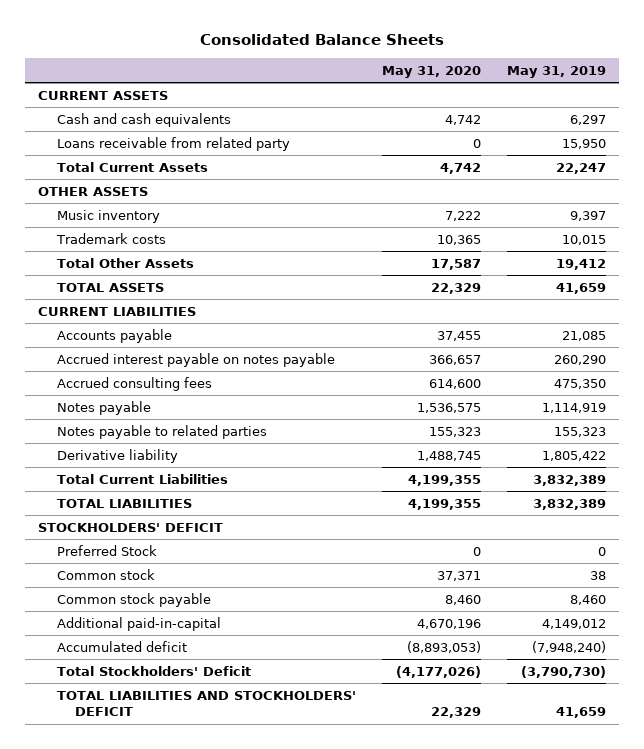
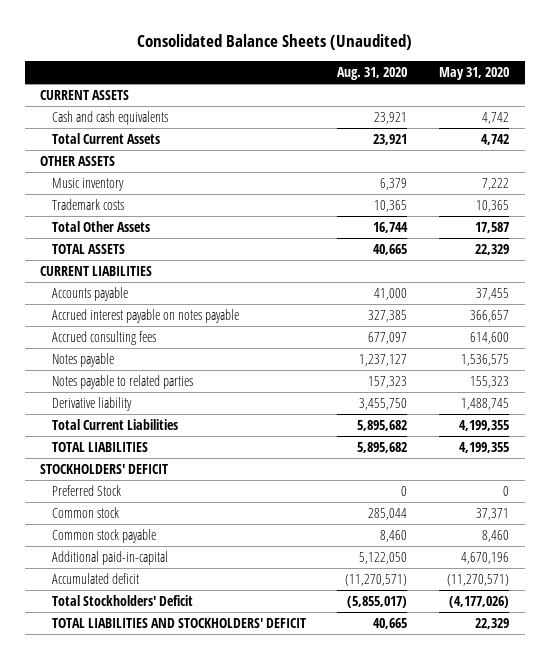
[200,34,445,46] Consolidated Balance Sheets -> [136,33,412,50] Consolidated Balance Sheets (Unaudited)
[507,65,607,78] May 31, 2019 -> none
none -> [337,67,408,81] Aug. 31, 2020
[56,136,290,151] Loans receivable from related party -> none
[406,640,481,653] (8,893,053) -> [447,574,510,587] (11,270,571)

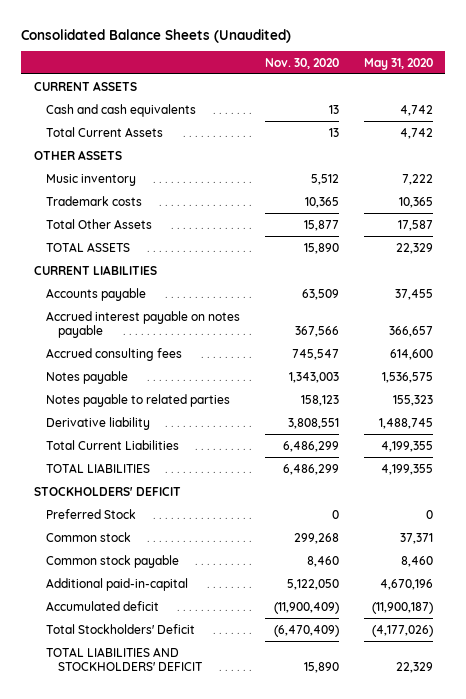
[337,67,408,81] Aug. 31, 2020 -> none
none -> [264,57,339,69] Nov. 30, 2020
[447,574,510,587] (11,270,571) -> [371,601,433,614] (11,900,187)

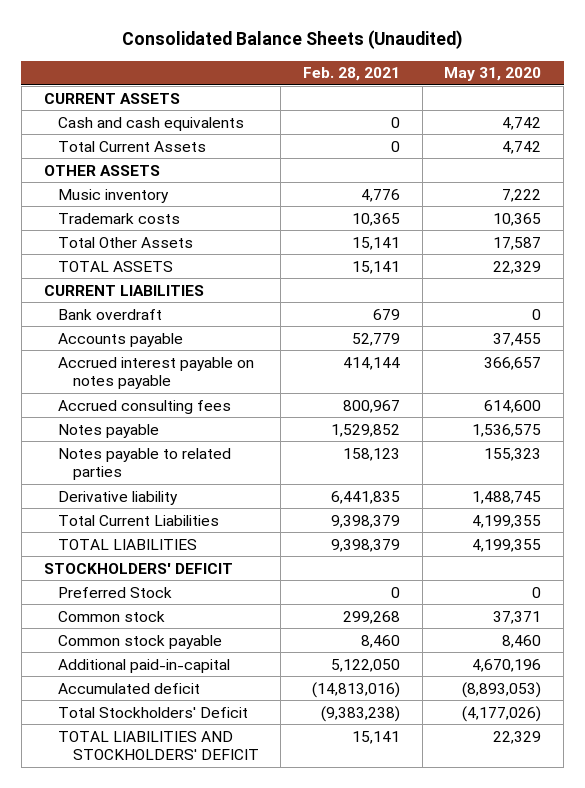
[264,57,339,69] Nov. 30, 2020 -> none
none -> [303,67,401,82] Feb. 28, 2021
none -> [58,308,163,320] Bank overdraft
[371,601,433,614] (11,900,187) -> [462,681,542,698] (8,893,053)

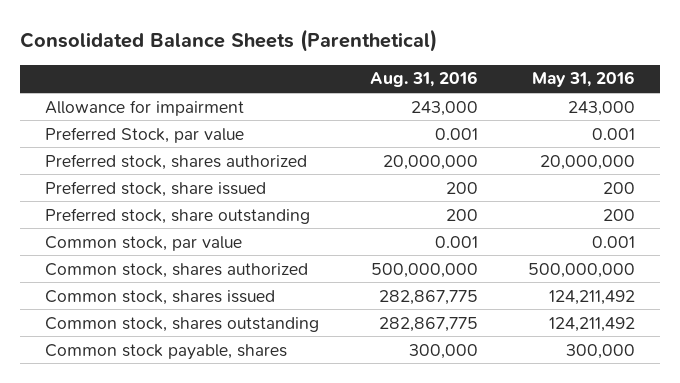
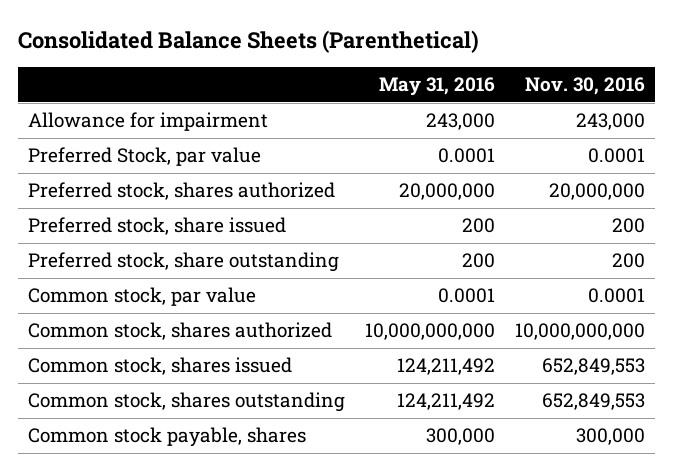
[369,71,478,88] Aug. 31, 2016 -> none
none -> [524,76,645,95] Nov. 30, 2016
[591,127,635,140] 0.001 -> [438,148,496,164] 0.0001
[591,235,635,248] 0.001 -> [438,288,496,304] 0.0001
[527,262,635,278] 500,000,000 -> [365,323,496,341] 10,000,000,000

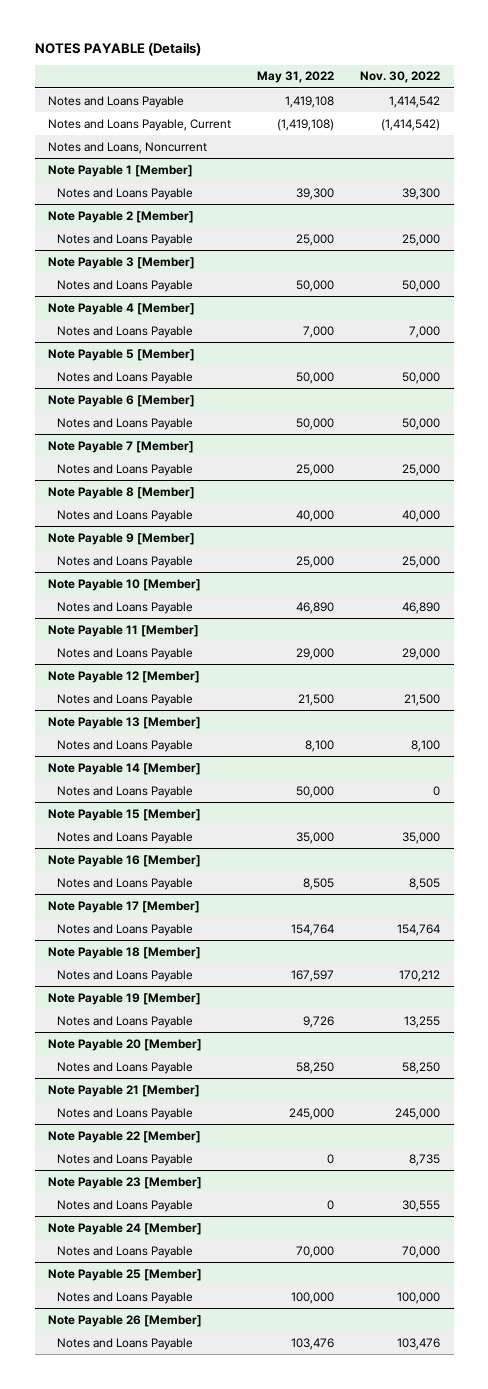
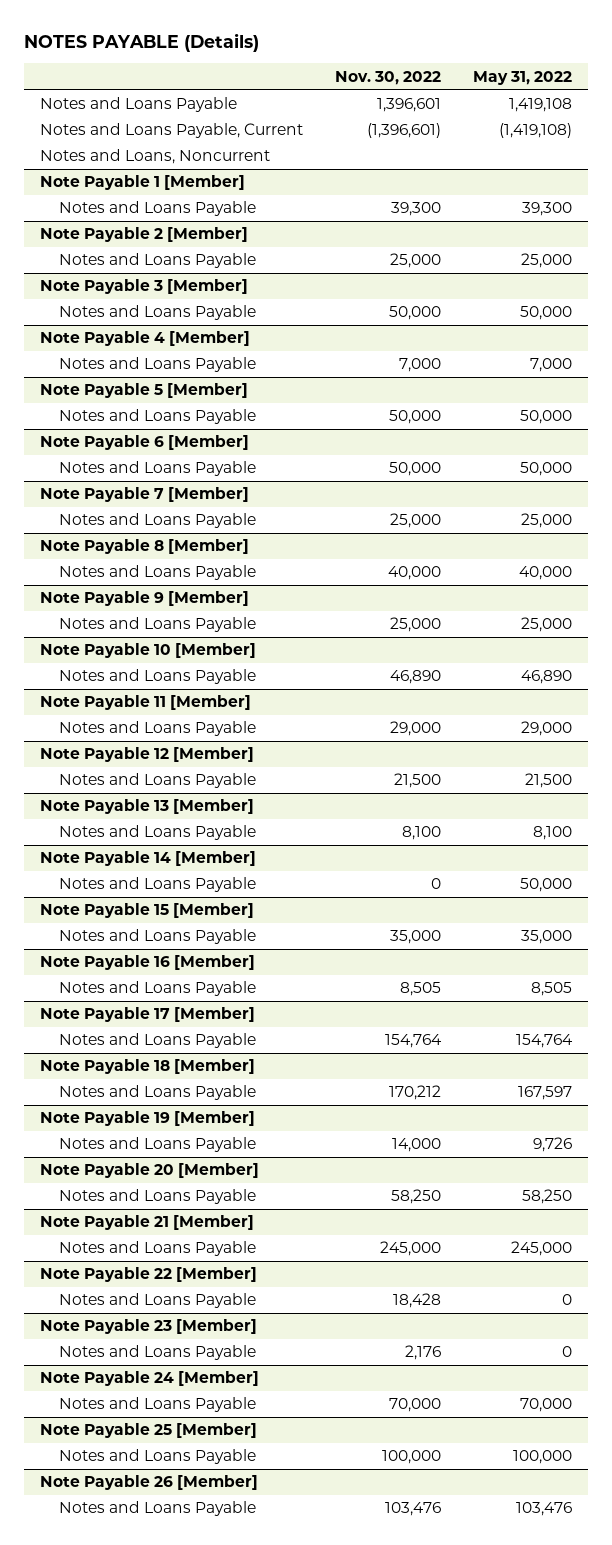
[389,95,441,108] 1,414,542 -> [377,98,442,113] 1,396,601
[381,118,441,131] (1,414,542) -> [367,123,442,139] (1,396,601)
[404,1015,441,1028] 13,255 -> [392,1138,442,1153] 14,000
[409,1153,441,1166] 8,735 -> [393,1293,442,1309] 18,428
[402,1199,441,1212] 30,555 -> [405,1345,442,1361] 2,176

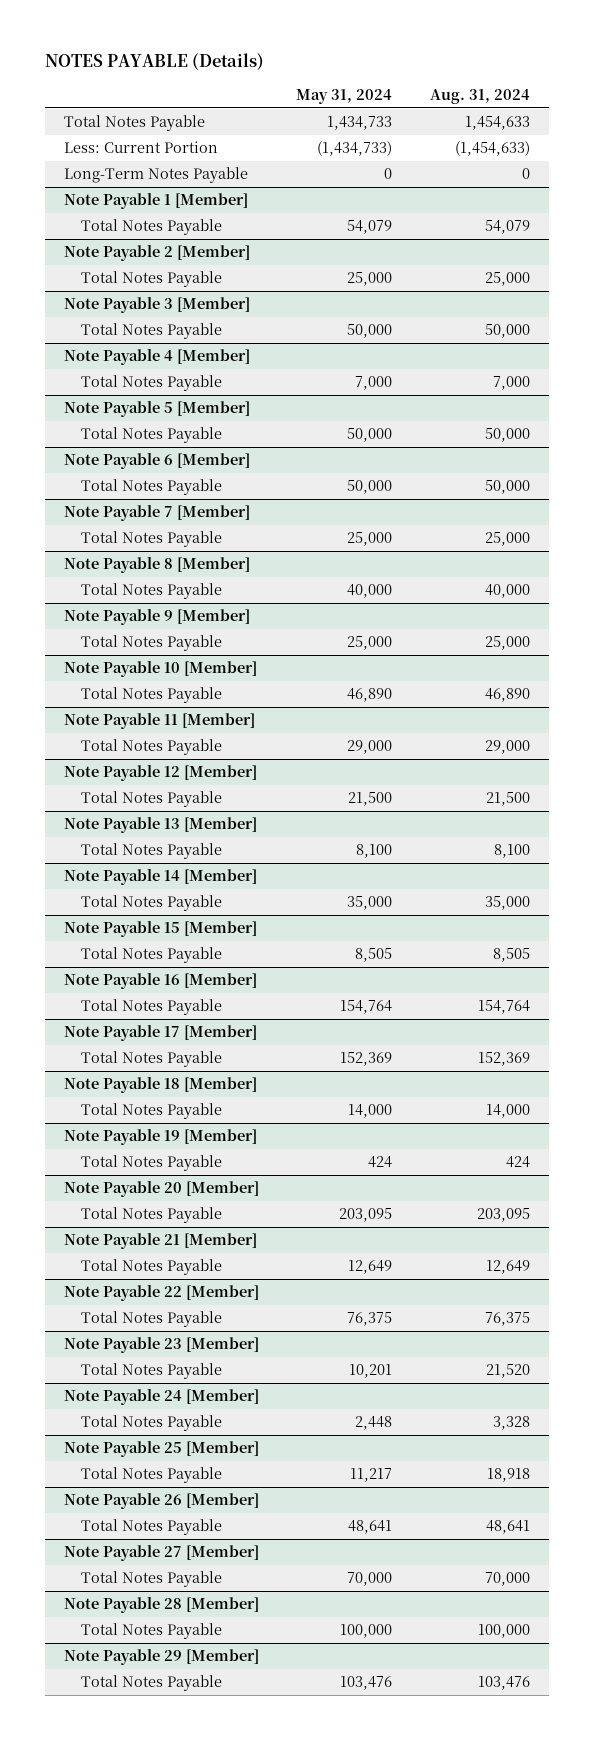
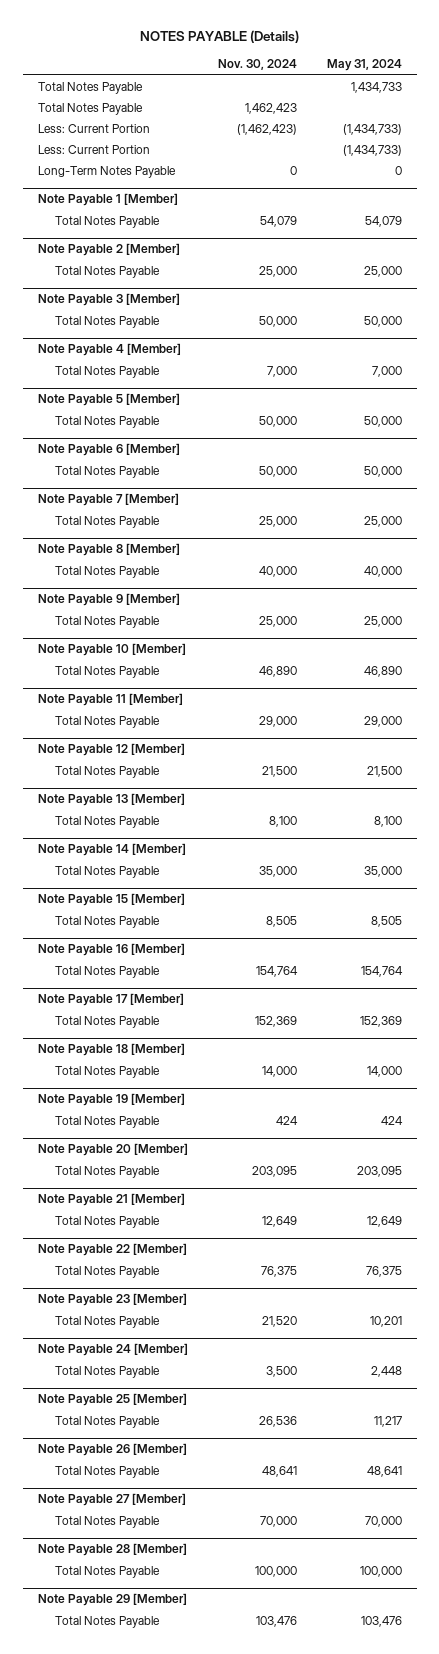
[429,88,530,104] Aug. 31, 2024 -> none
none -> [217,59,297,71] Nov. 30, 2024
none -> [37,103,143,116] Total Notes Payable
none -> [37,145,150,155] Less: Current Portion

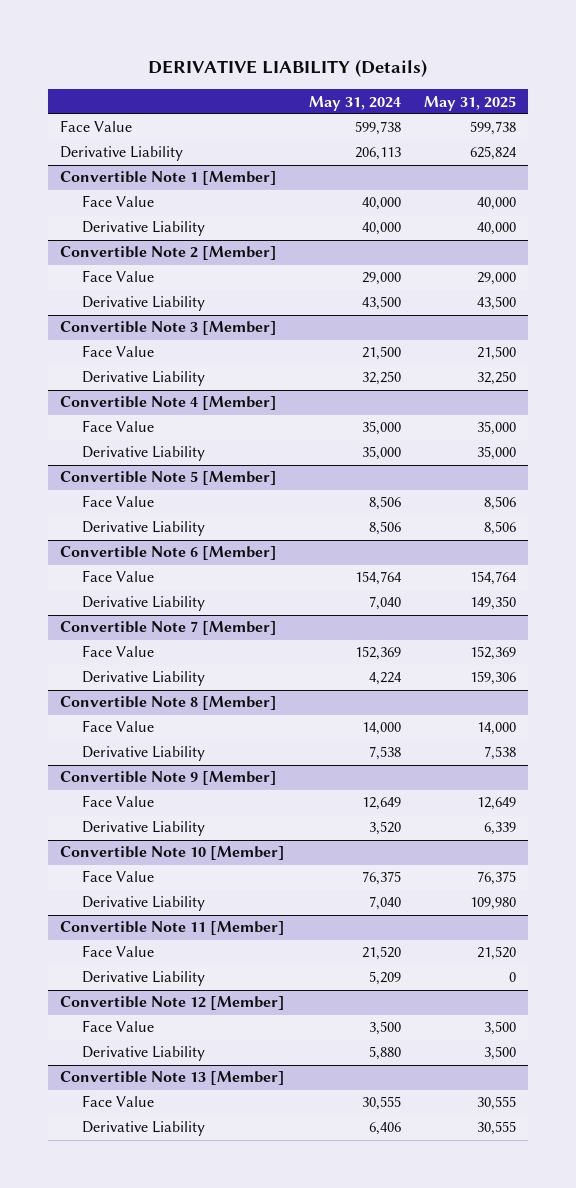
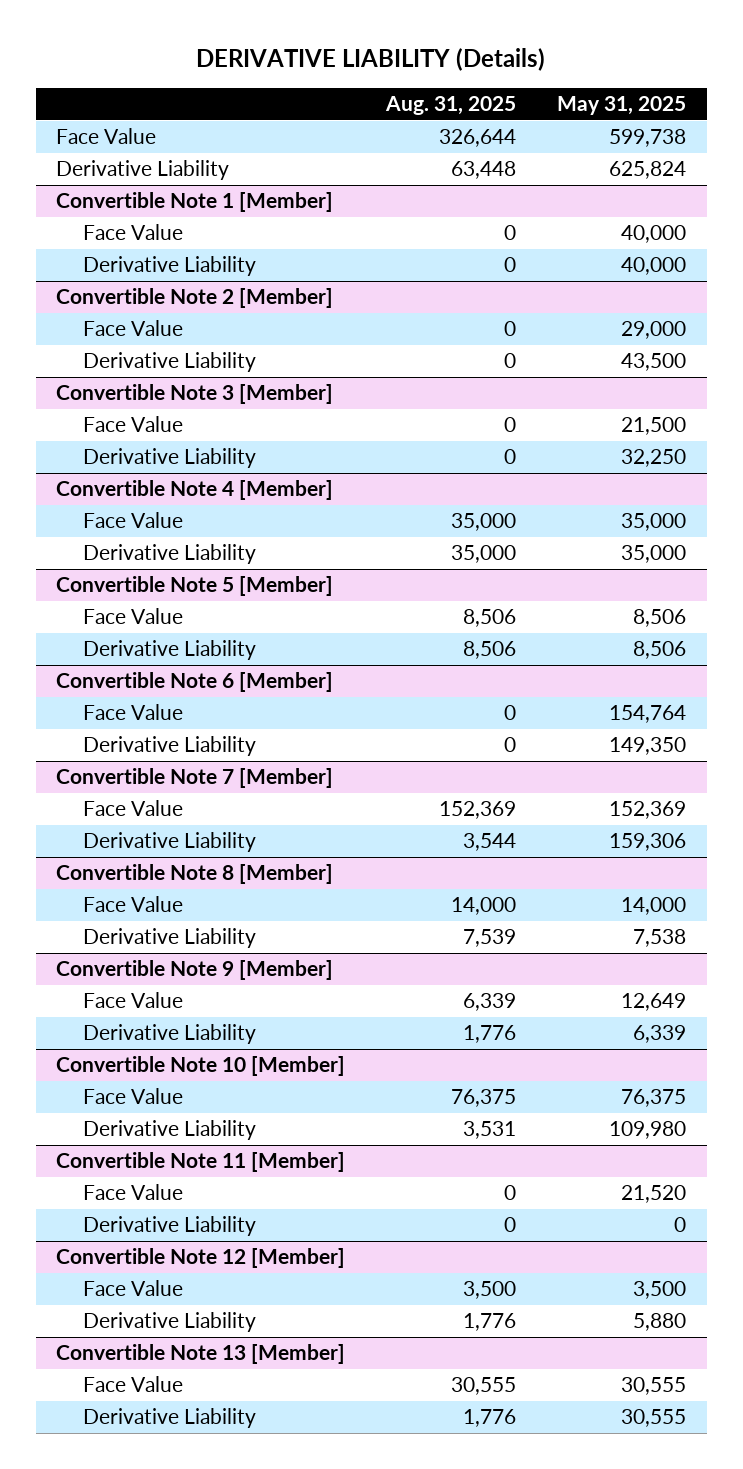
[308,95,401,111] May 31, 2024 -> none
none -> [385,96,517,116] Aug. 31, 2025
[483,1046,516,1061] 3,500 -> [633,1313,687,1332] 5,880

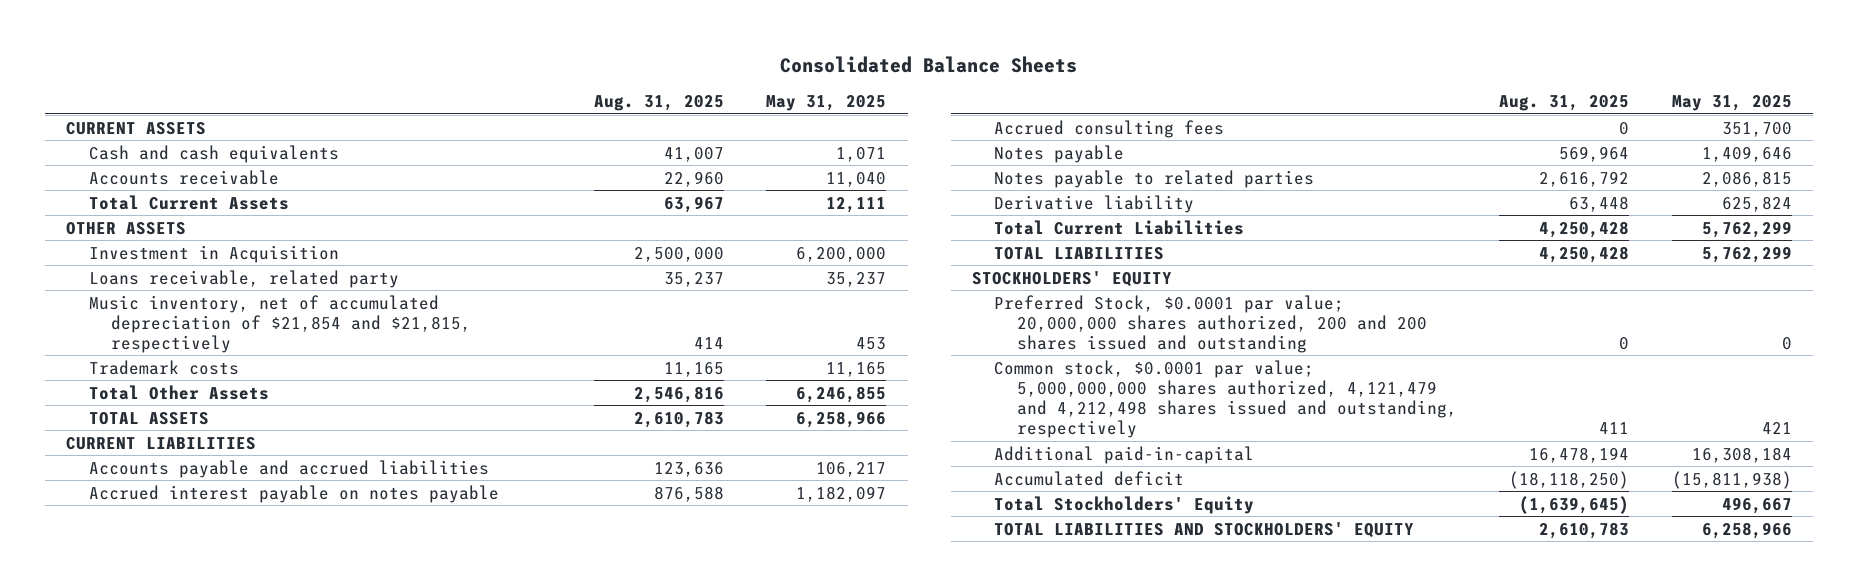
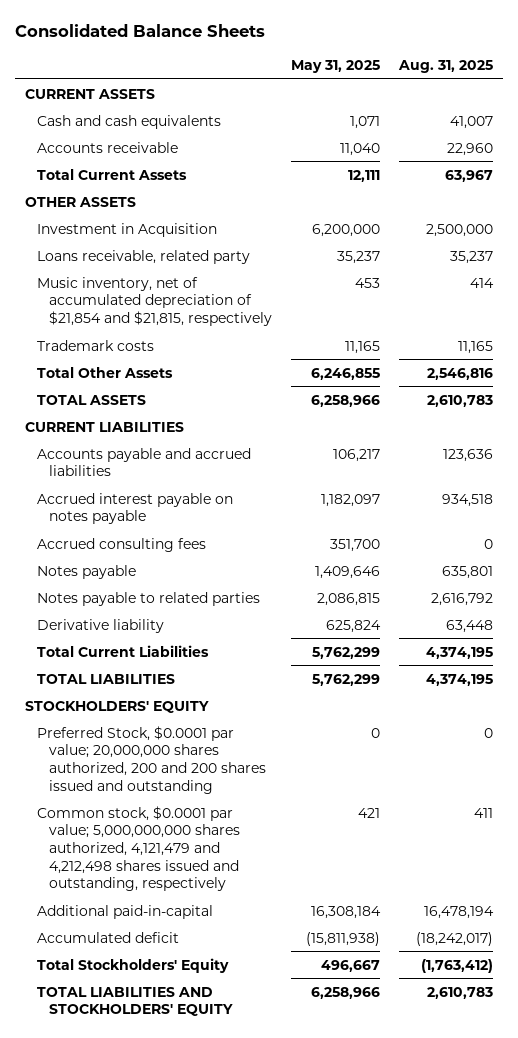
[653,485,724,502] 876,588 -> [442,493,494,507] 934,518
[1559,145,1630,162] 569,964 -> [442,565,494,579] 635,801
[1539,220,1630,238] 4,250,428 -> [426,646,494,659] 4,374,195
[1539,245,1630,263] 4,250,428 -> [426,673,494,686] 4,374,195
[1509,470,1630,489] (18,118,250) -> [416,931,494,946] (18,242,017)
[1519,495,1630,514] (1,639,645) -> [421,958,494,973] (1,763,412)

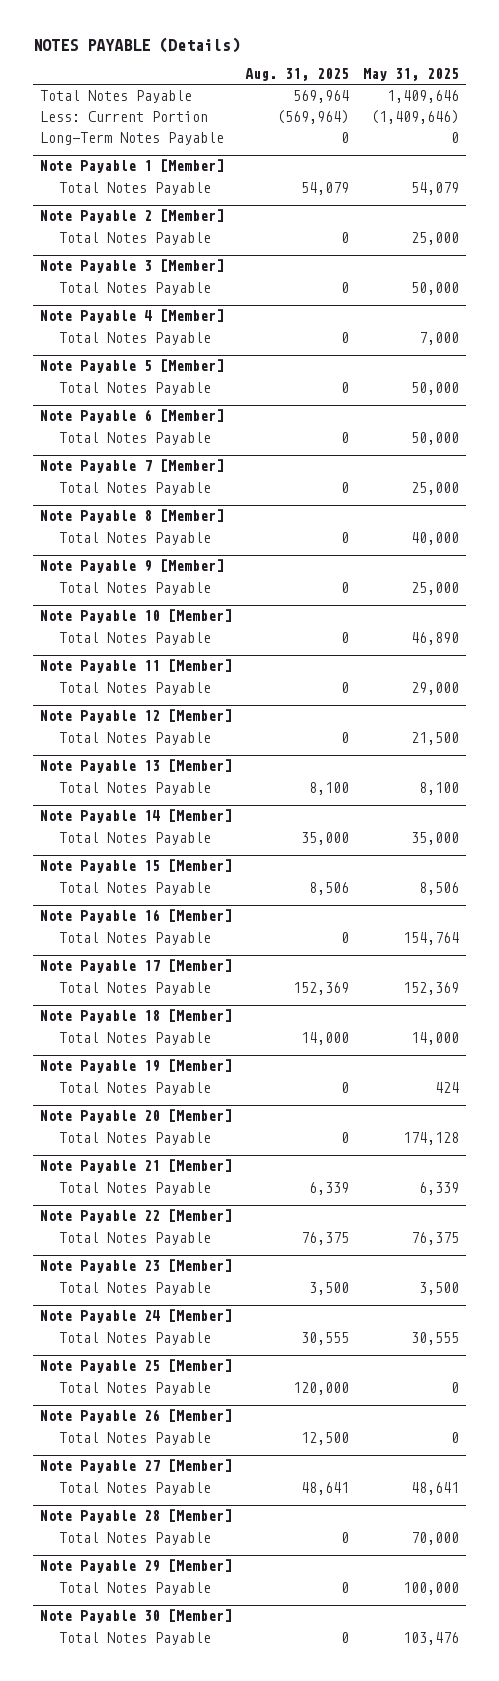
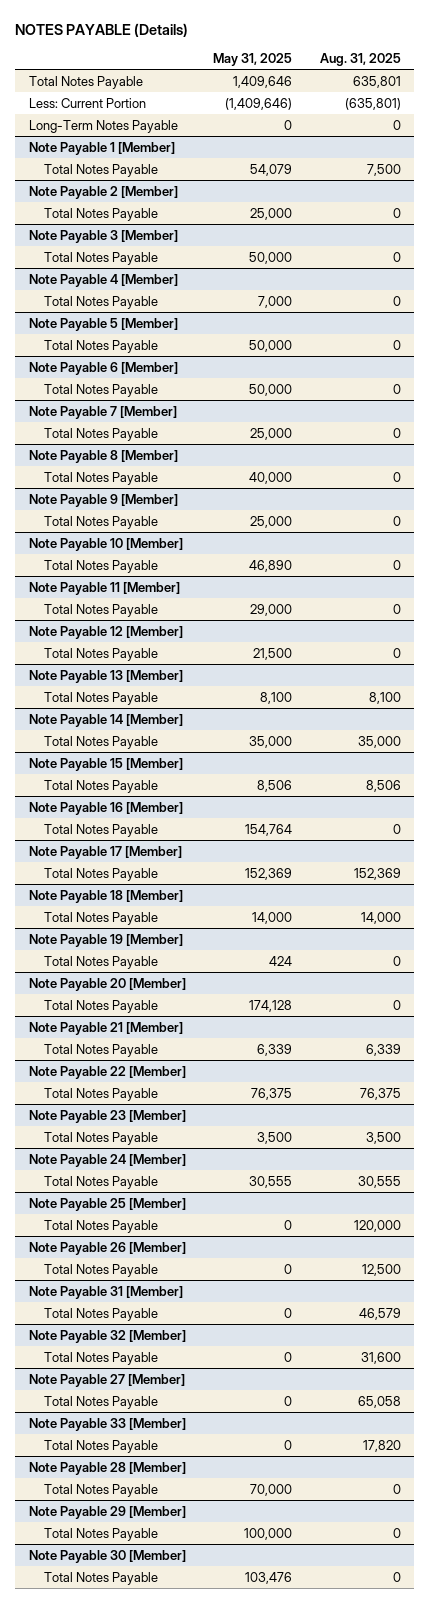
[293,90,350,104] 569,964 -> [352,75,401,88] 635,801
[277,110,350,125] (569,964) -> [344,97,401,110] (635,801)
[301,182,350,196] 54,079 -> [366,163,401,176] 7,500
none -> [28,1285,183,1299] Note Payable 31 [Member]
none -> [43,1307,158,1321] Total Notes Payable
none -> [28,1329,186,1343] Note Payable 32 [Member]
none -> [43,1351,158,1365] Total Notes Payable
[301,1482,350,1496] 48,641 -> [357,1395,401,1408] 65,058
[411,1482,460,1496] 48,641 -> [284,1395,293,1406] 0
none -> [28,1417,186,1431] Note Payable 33 [Member]
none -> [43,1439,158,1453] Total Notes Payable

